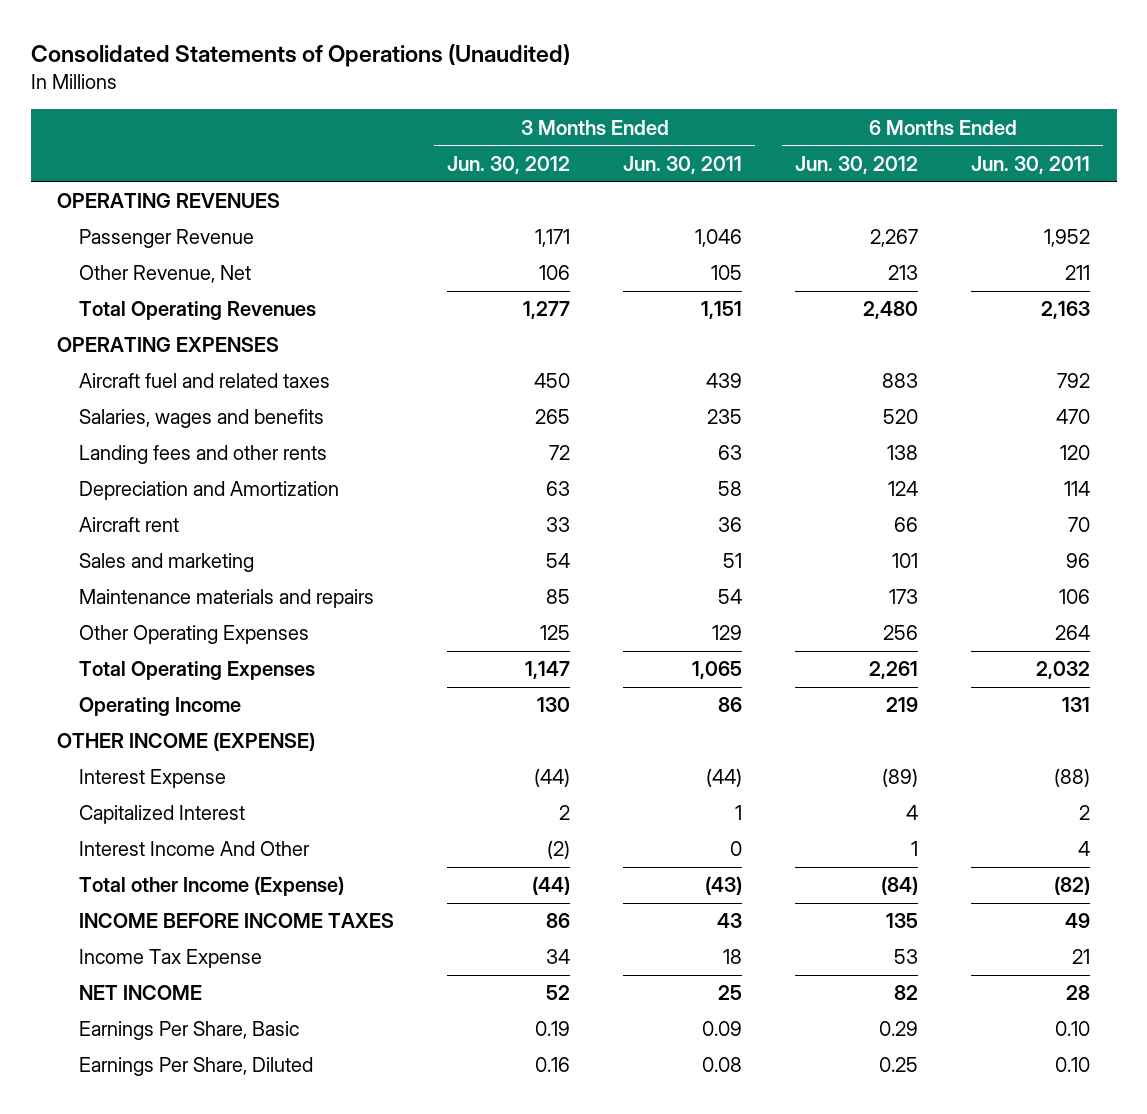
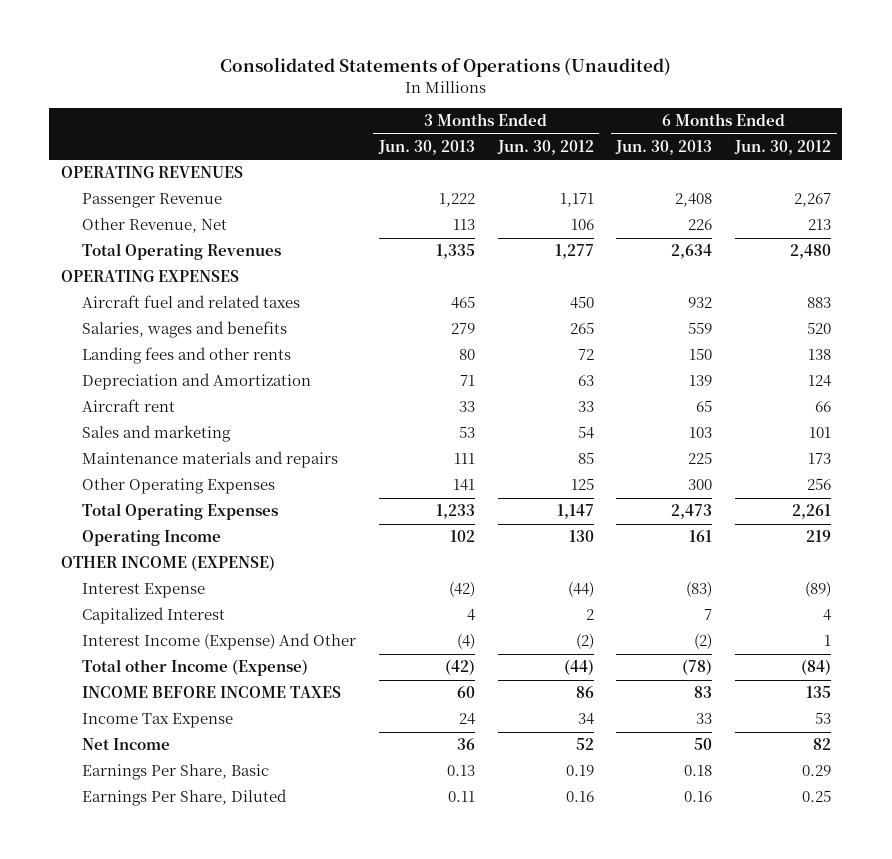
[623,156,743,175] Jun. 30, 2011 -> none
[971,156,1091,175] Jun. 30, 2011 -> none
none -> [378,139,476,155] Jun. 30, 2013
none -> [615,139,713,155] Jun. 30, 2013
[78,841,310,857] Interest Income And Other -> [82,633,357,651] Interest Income (Expense) And Other
[78,985,202,1001] NET INCOME -> [82,738,171,751] Net Income

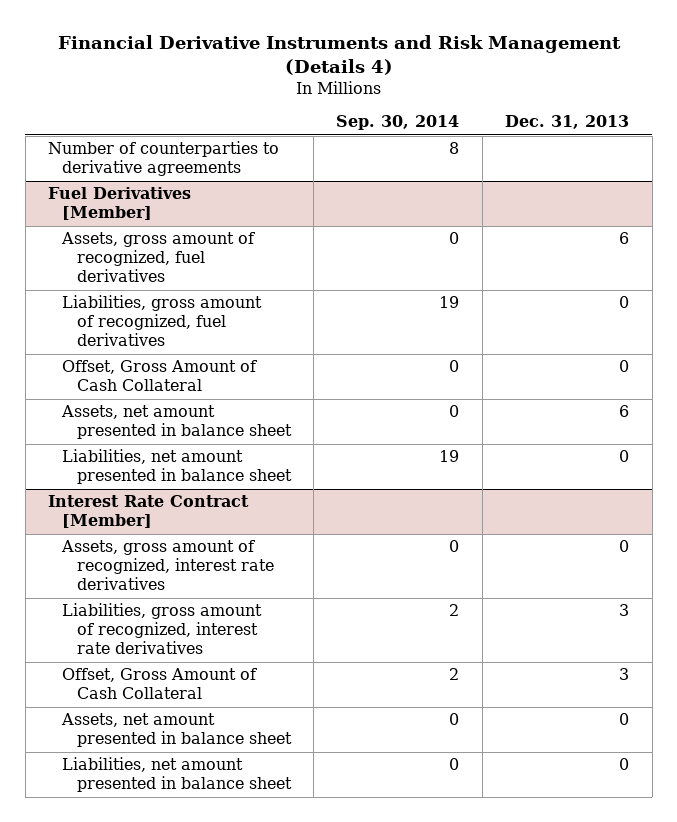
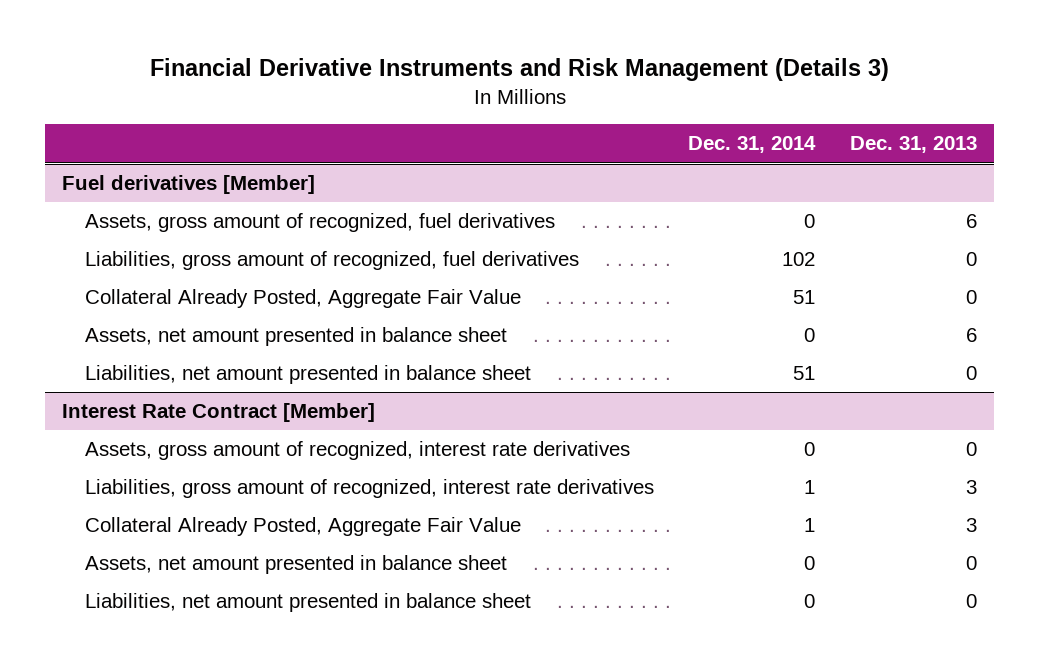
[57,35,621,75] Financial Derivative Instruments and Risk Management (Details 4) -> [149,58,889,82] Financial Derivative Instruments and Risk Management (Details 3)
[336,115,460,131] Sep. 30, 2014 -> none
none -> [688,136,817,154] Dec. 31, 2014
[48,141,280,177] Number of counterparties to derivative agreements -> none
[48,187,192,221] Fuel Derivatives [Member] -> [62,175,316,195] Fuel derivatives [Member]
[62,360,258,392] Offset, Gross Amount of Cash Collateral -> [84,289,521,309] Collateral Already Posted, Aggregate Fair Value
[62,668,258,700] Offset, Gross Amount of Cash Collateral -> [84,517,521,537] Collateral Already Posted, Aggregate Fair Value

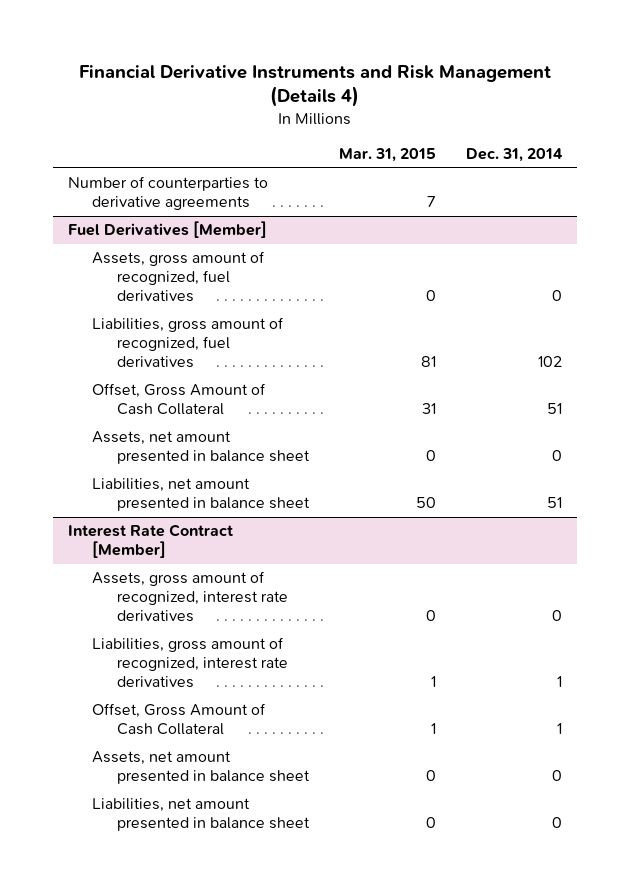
[149,58,889,82] Financial Derivative Instruments and Risk Management (Details 3) -> [78,64,551,108] Financial Derivative Instruments and Risk Management (Details 4)
[849,136,977,154] Dec. 31, 2013 -> none
none -> [339,148,437,163] Mar. 31, 2015
none -> [67,176,268,211] Number of counterparties to derivative agreements
[62,175,316,195] Fuel derivatives [Member] -> [67,221,267,239] Fuel Derivatives [Member]
[84,289,521,309] Collateral Already Posted, Aggregate Fair Value -> [92,383,267,416] Offset, Gross Amount of Cash Collateral
[84,517,521,537] Collateral Already Posted, Aggregate Fair Value -> [92,703,267,736] Offset, Gross Amount of Cash Collateral

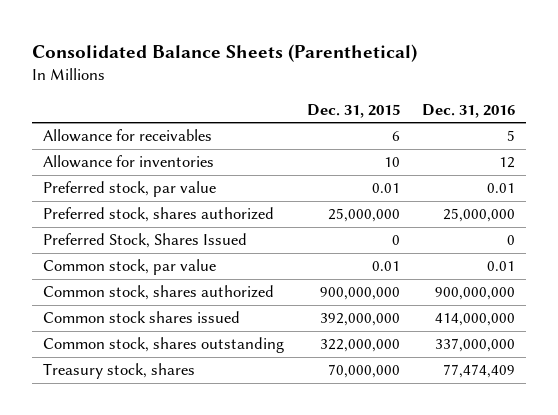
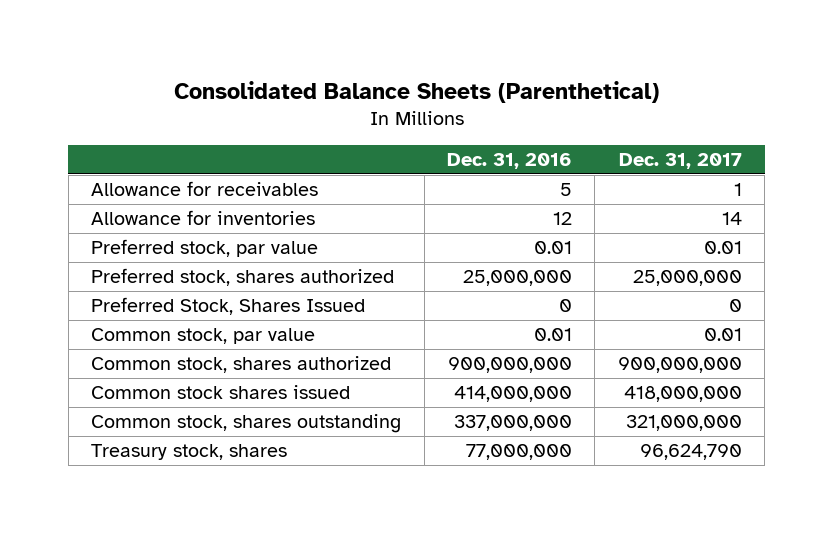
[306,103,400,118] Dec. 31, 2015 -> none
none -> [618,153,742,170] Dec. 31, 2017
[442,364,515,379] 77,474,409 -> [466,444,573,461] 77,000,000

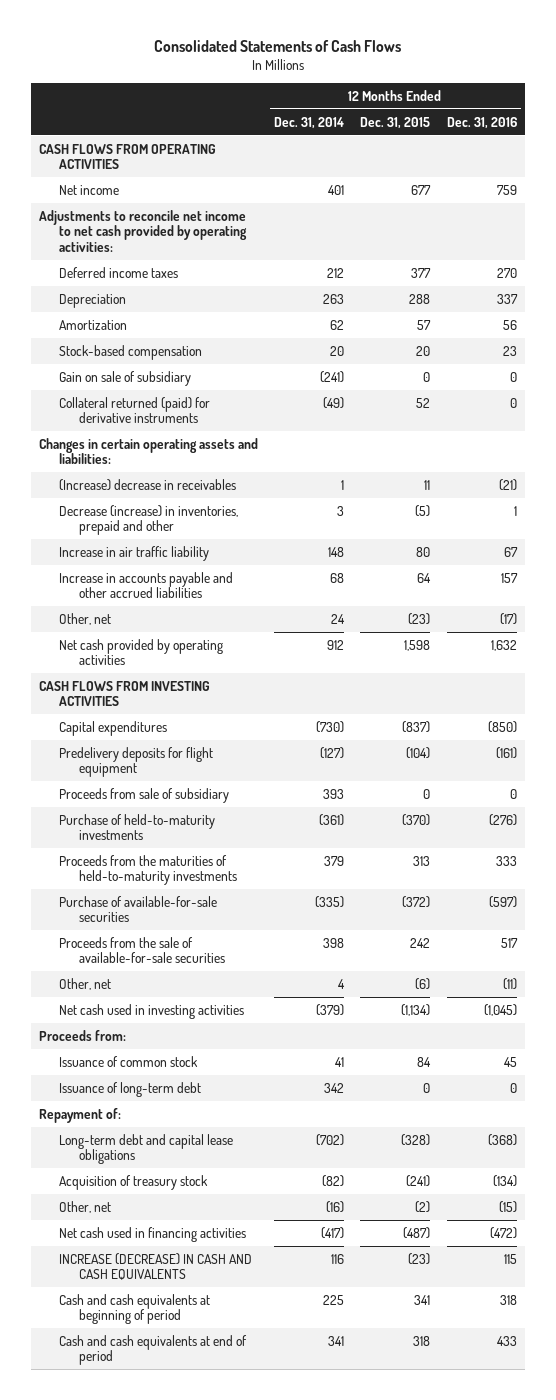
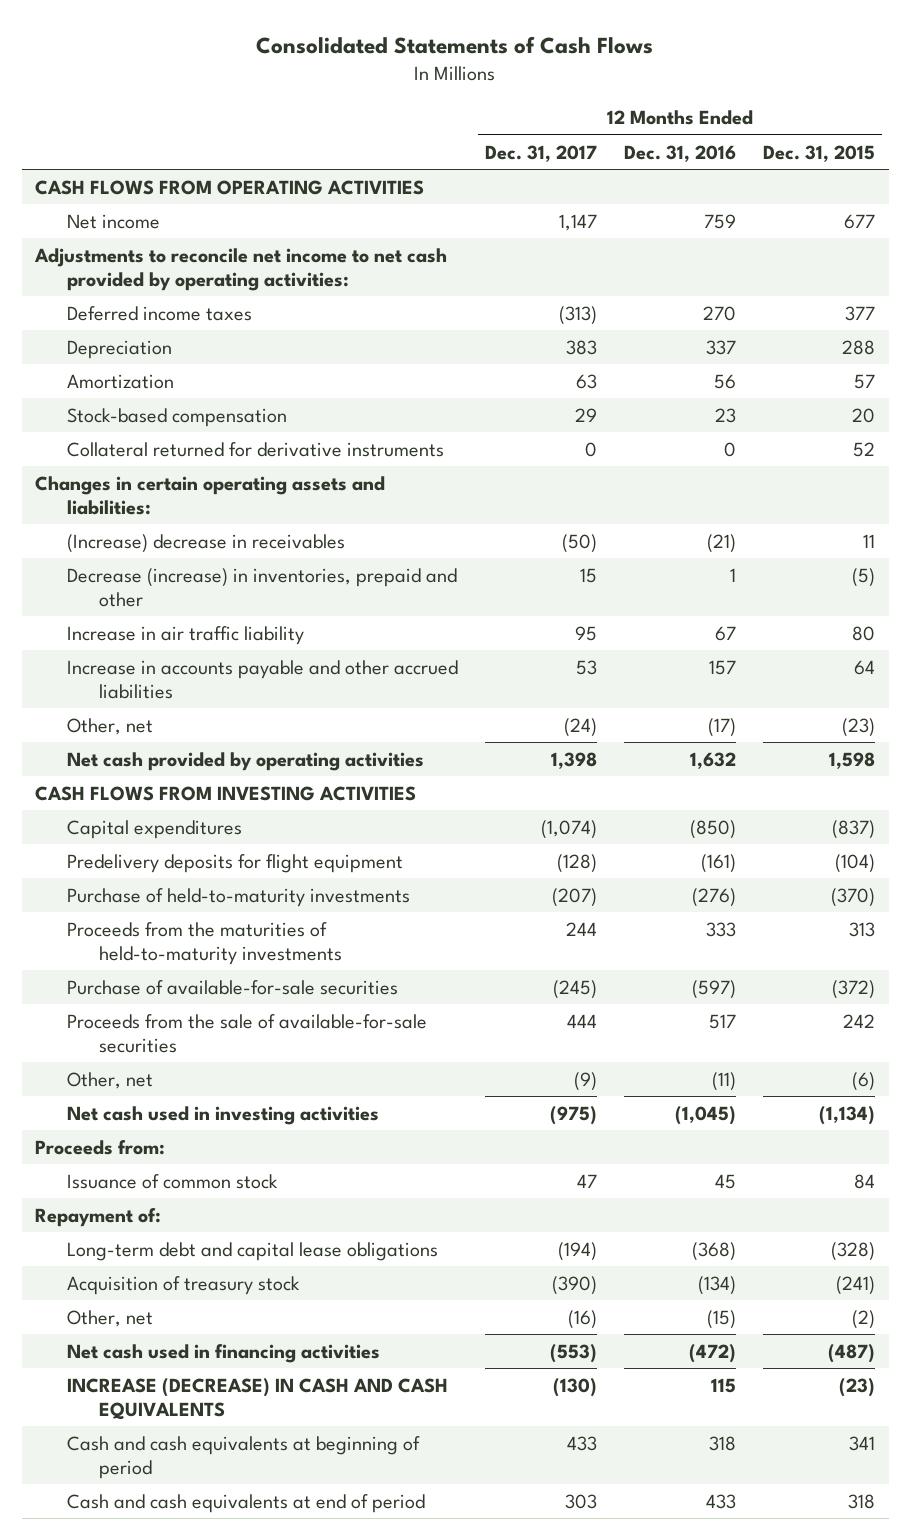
[274,116,345,129] Dec. 31, 2014 -> none
none -> [485,144,598,162] Dec. 31, 2017
[59,370,192,386] Gain on sale of subsidiary -> none
[59,396,211,424] Collateral returned (paid) for derivative instruments -> [67,441,445,457] Collateral returned for derivative instruments
[59,787,230,803] Proceeds from sale of subsidiary -> none
[59,1081,202,1097] Issuance of long-term debt -> none

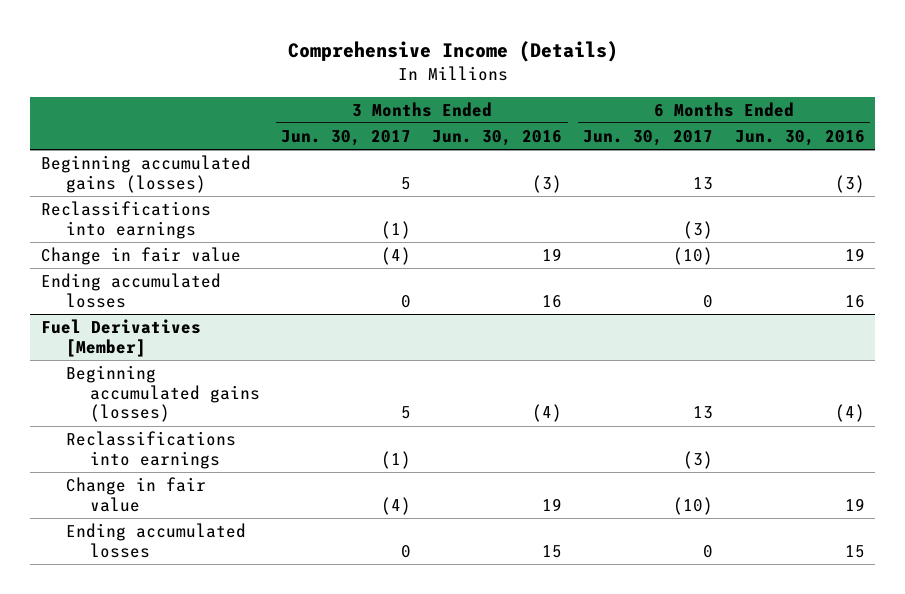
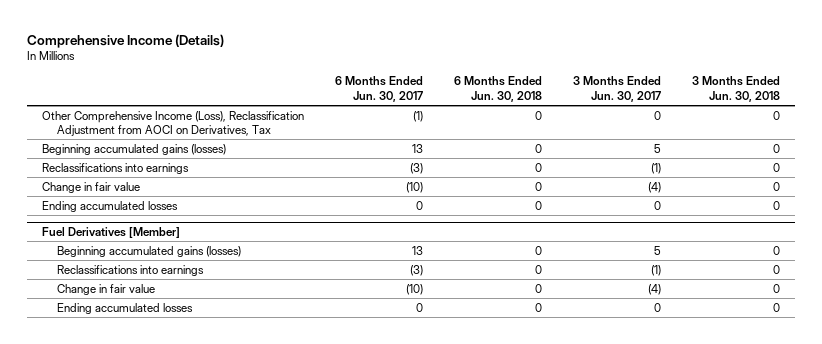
[432,129,563,146] Jun. 30, 2016 -> none
[734,129,865,146] Jun. 30, 2016 -> none
none -> [453,76,542,102] 6 Months Ended Jun. 30, 2018
none -> [691,76,780,102] 3 Months Ended Jun. 30, 2018
none -> [42,110,305,137] Other Comprehensive Income (Loss), Reclassification Adjustment from AOCI on Derivatives, Tax

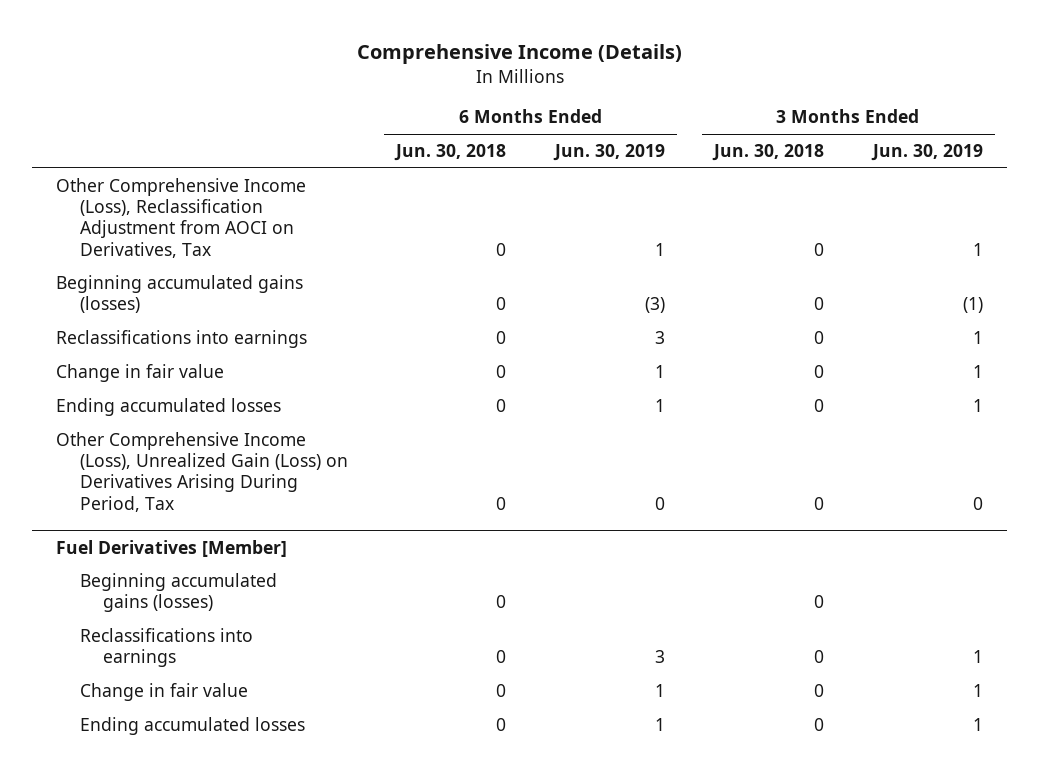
[334,76,423,102] 6 Months Ended Jun. 30, 2017 -> none
[572,76,661,102] 3 Months Ended Jun. 30, 2017 -> none
none -> [553,144,666,162] Jun. 30, 2019
none -> [870,144,983,162] Jun. 30, 2019
none -> [56,432,348,512] Other Comprehensive Income (Loss), Unrealized Gain (Loss) on Derivatives Arising During Period, Tax

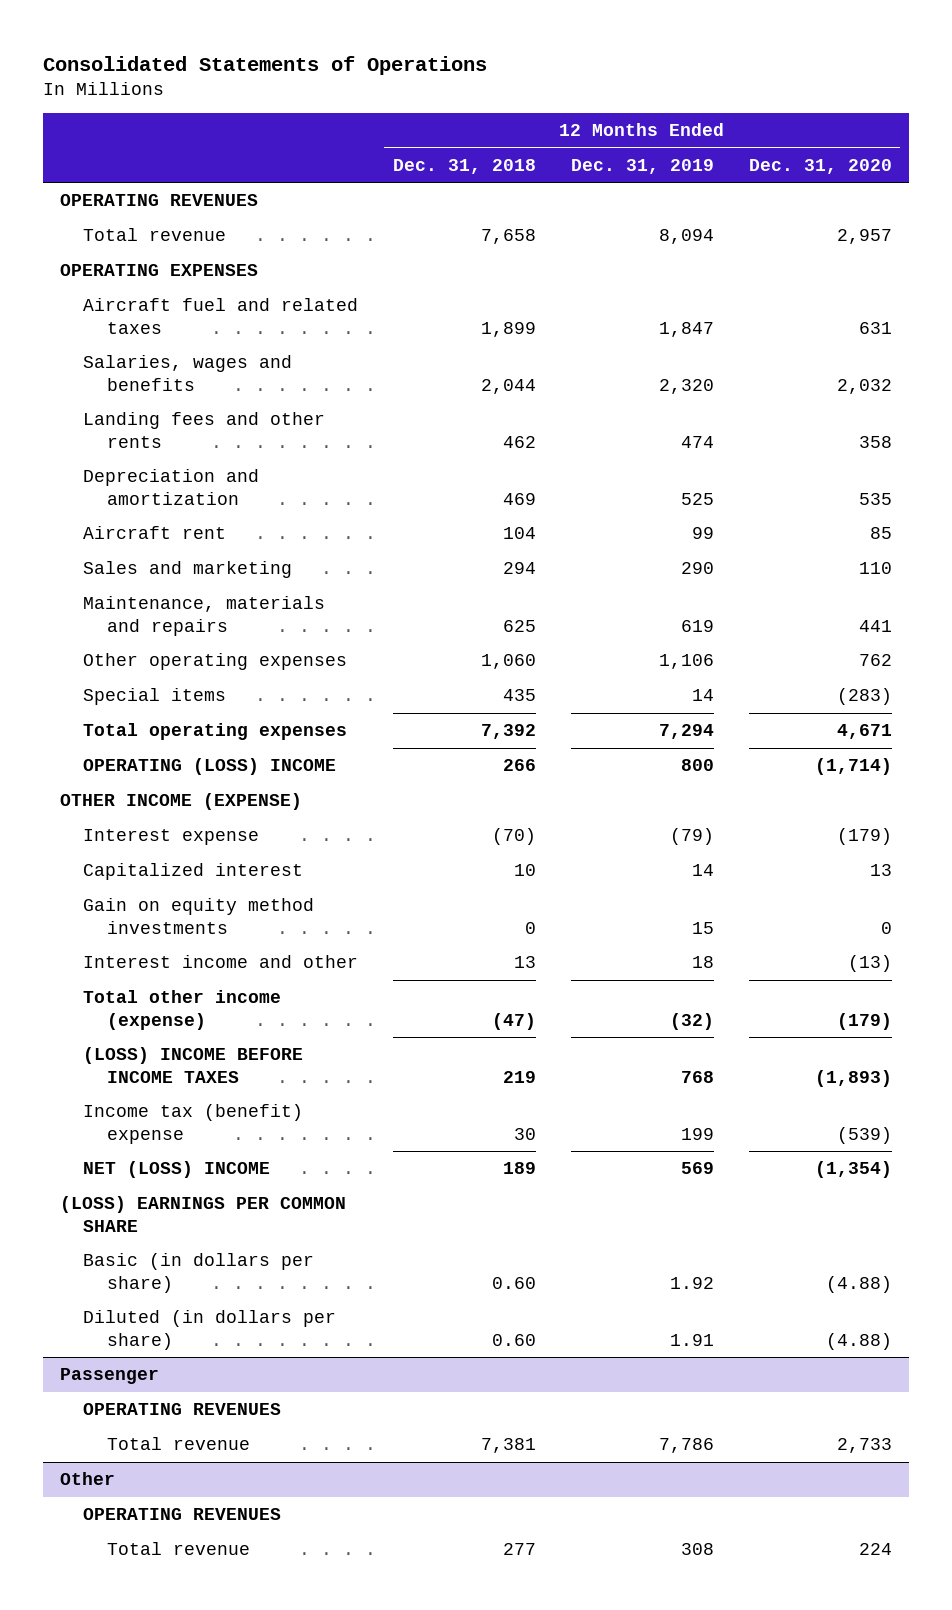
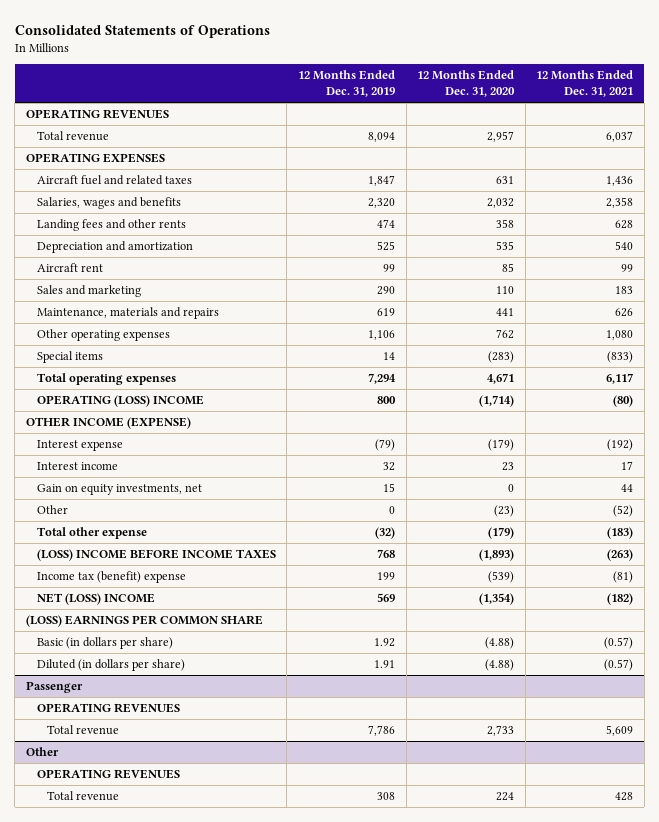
[393,158,537,174] Dec. 31, 2018 -> none
none -> [536,70,634,98] 12 Months Ended Dec. 31, 2021
[83,955,359,969] Interest income and other -> none
[83,863,304,881] Capitalized interest -> [36,462,118,471] Interest income
[691,864,714,877] 14 -> [382,462,395,472] 32
[869,864,892,877] 13 -> [502,462,515,472] 23
[83,898,315,934] Gain on equity method investments -> [36,484,202,496] Gain on equity investments, net
none -> [36,505,68,515] Other
[83,990,282,1030] Total other income (expense) -> [36,527,147,540] Total other expense

